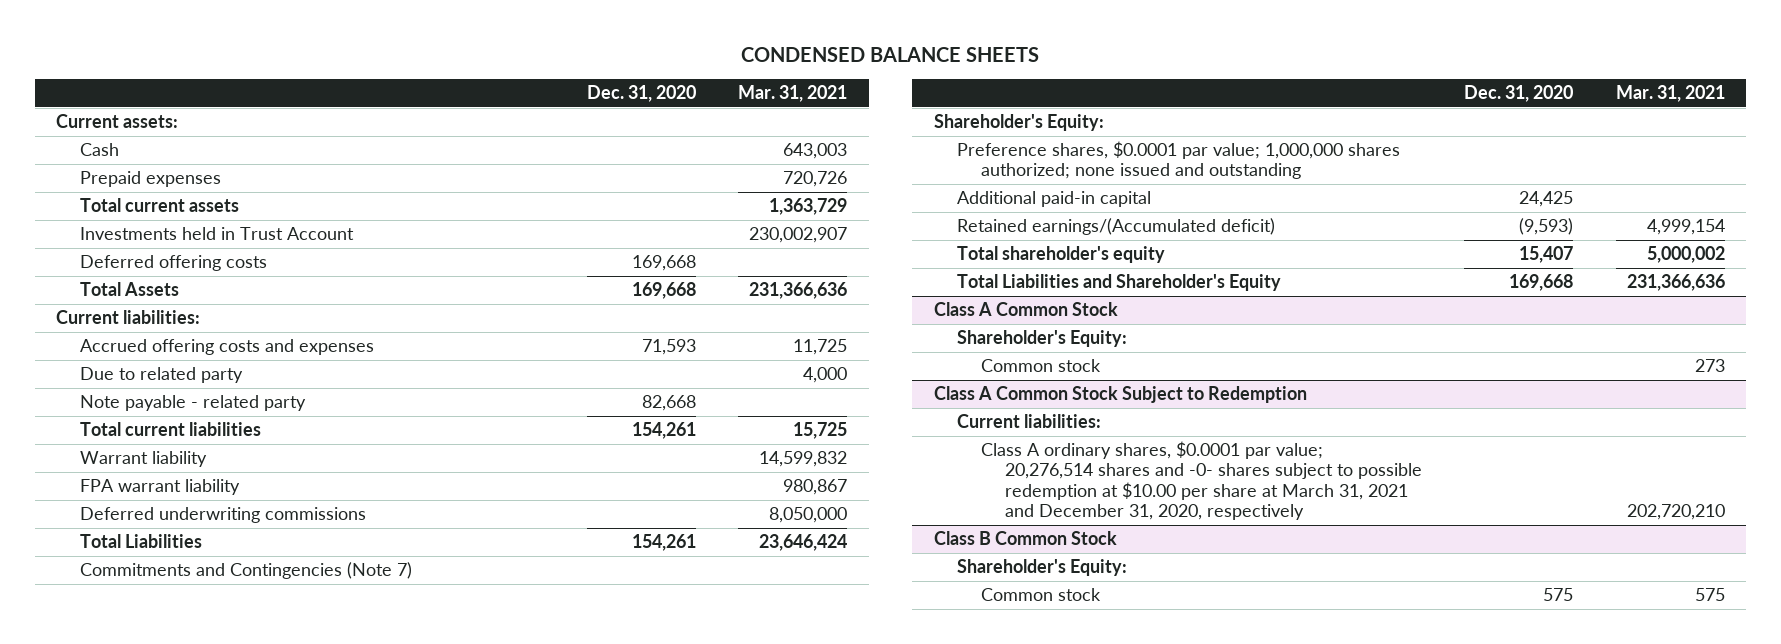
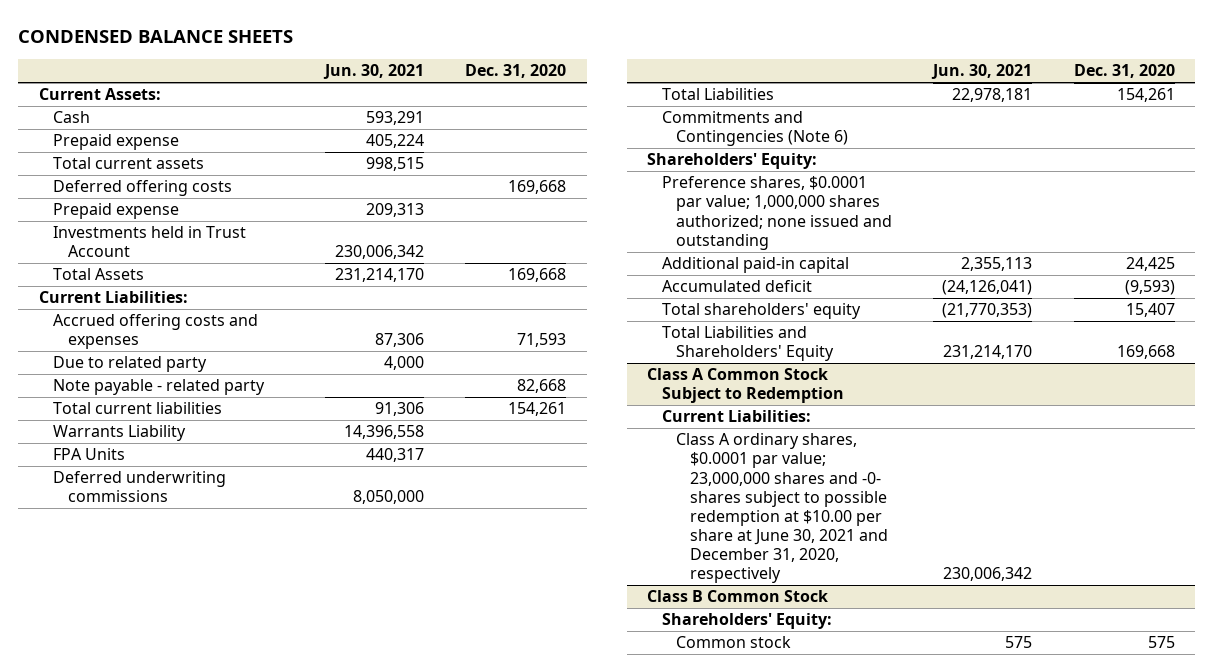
[738,85,848,103] Mar. 31, 2021 -> none
none -> [323,64,425,80] Jun. 30, 2021
[56,114,179,129] Current assets: -> [39,88,162,101] Current Assets:
[79,171,221,188] Prepaid expenses -> [53,134,180,151] Prepaid expense
none -> [53,203,180,220] Prepaid expense
[79,227,354,241] Investments held in Trust Account -> [53,226,247,258] Investments held in Trust Account
[56,310,201,325] Current liabilities: -> [39,291,189,304] Current Liabilities:
[79,451,207,468] Warrant liability -> [53,425,187,442] Warrants Liability
[79,479,240,496] FPA warrant liability -> [53,448,126,461] FPA Units
[79,562,412,580] Commitments and Contingencies (Note 7) -> [661,111,849,147] Commitments and Contingencies (Note 6)
[933,114,1104,132] Shareholder's Equity: -> [647,153,818,170] Shareholders' Equity:
[933,302,1118,317] Class A Common Stock -> none
[957,330,1128,348] Shareholder's Equity: -> none
[980,359,1101,373] Common stock -> none
[957,218,1276,236] Retained earnings/(Accumulated deficit) -> [661,280,812,293] Accumulated deficit
[957,246,1166,264] Total shareholder's equity -> [661,303,861,320] Total shareholders' equity
[957,274,1282,292] Total Liabilities and Shareholder's Equity -> [661,326,835,362] Total Liabilities and Shareholders' Equity
[957,414,1102,429] Current liabilities: -> [661,410,811,423] Current Liabilities:
[980,441,1422,521] Class A ordinary shares, $0.0001 par value; 20,276,514 shares and -0- shares subject to possible redemption at $10.00 per share at March 31, 2021 and December 31, 2020, respectively -> [676,433,889,584] Class A ordinary shares, $0.0001 par value; 23,000,000 shares and -0- shares subject to possible redemption at $10.00 per share at June 30, 2021 and December 31, 2020, respectively
[957,559,1128,577] Shareholder's Equity: -> [661,613,832,630] Shareholders' Equity:

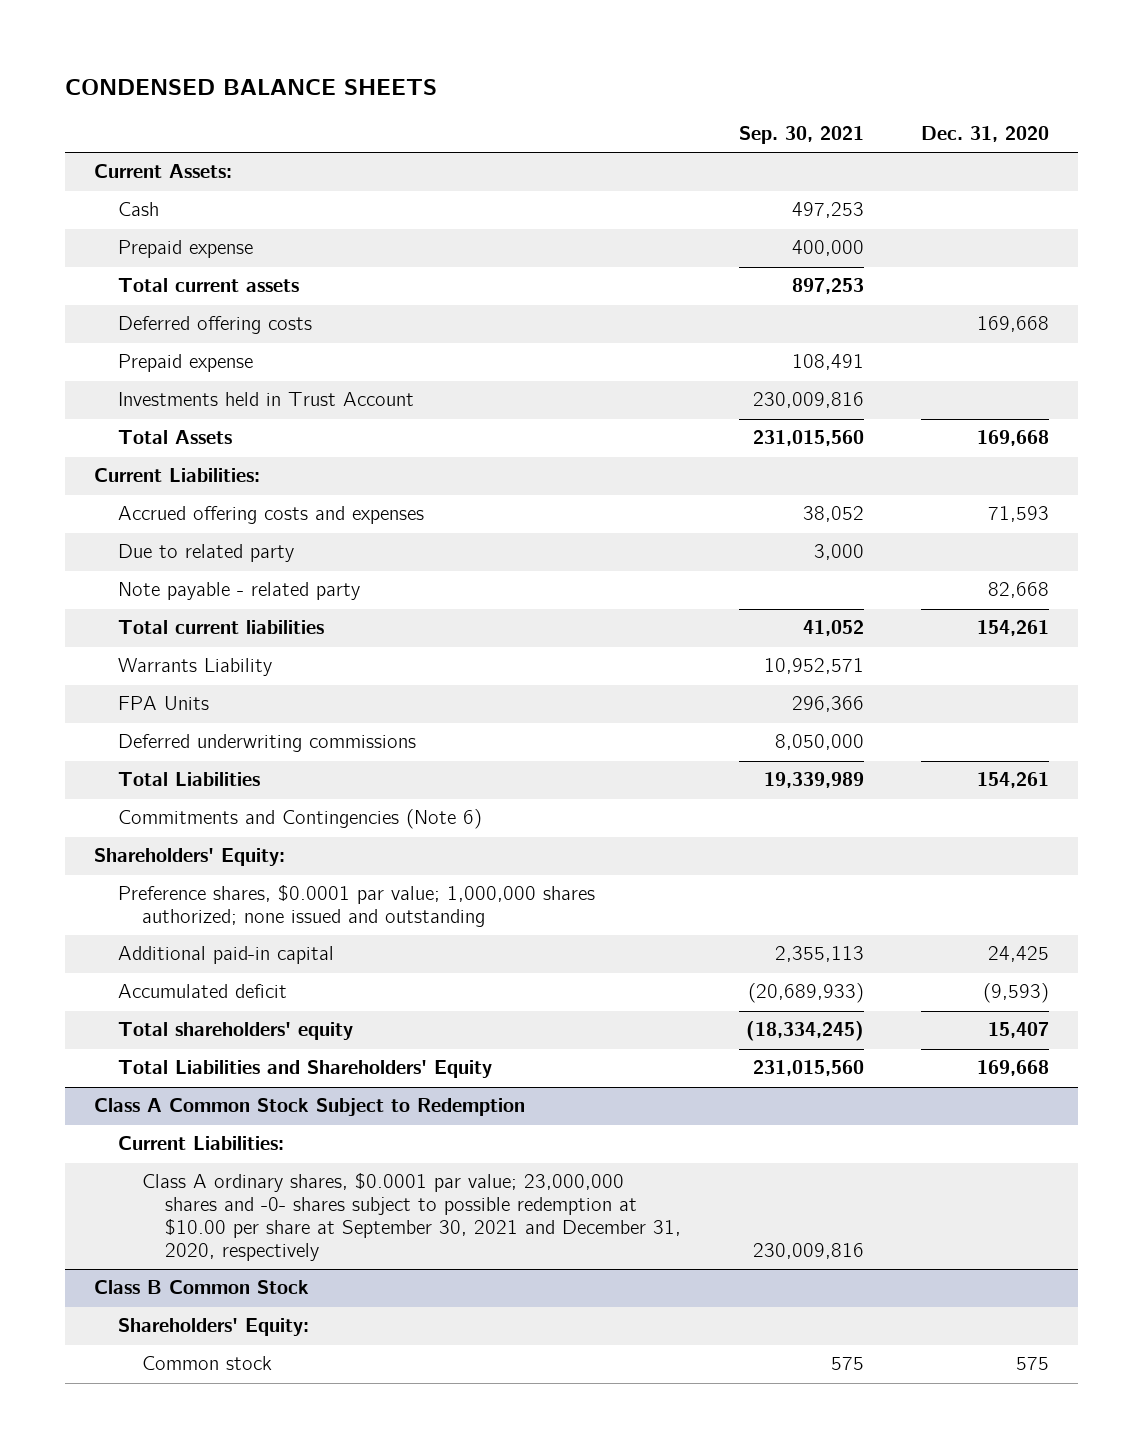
[323,64,425,80] Jun. 30, 2021 -> none
none -> [738,126,864,145] Sep. 30, 2021
[676,433,889,584] Class A ordinary shares, $0.0001 par value; 23,000,000 shares and -0- shares subject to possible redemption at $10.00 per share at June 30, 2021 and December 31, 2020, respectively -> [141,1173,682,1261] Class A ordinary shares, $0.0001 par value; 23,000,000 shares and -0- shares subject to possible redemption at $10.00 per share at September 30, 2021 and December 31, 2020, respectively

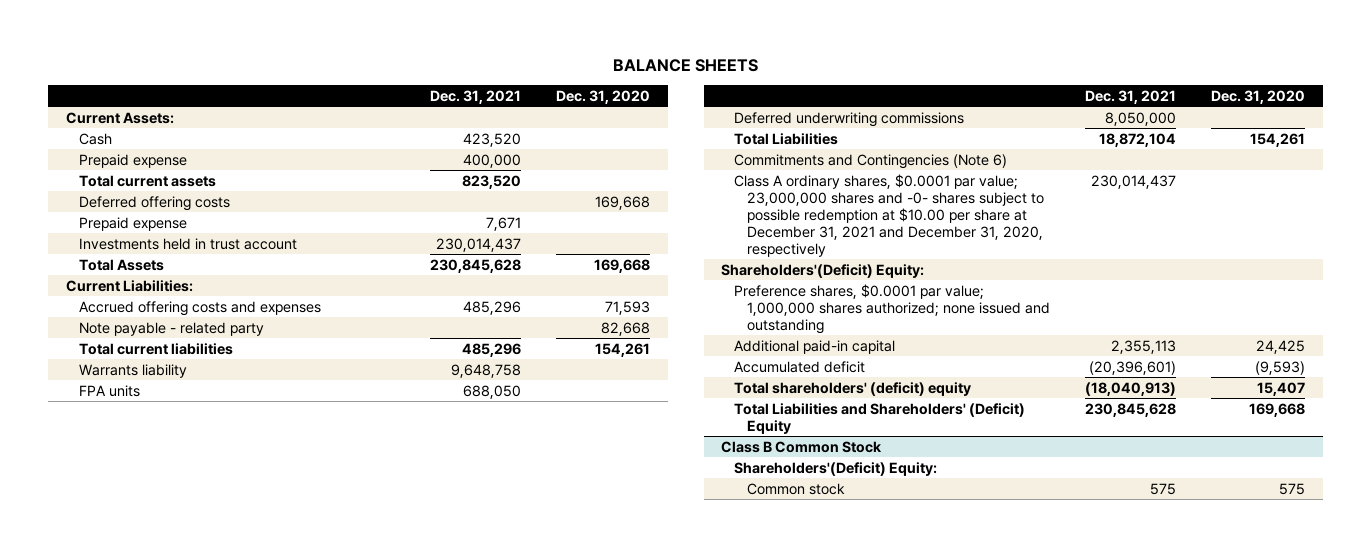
[65,79,438,96] CONDENSED BALANCE SHEETS -> [612,58,758,72] BALANCE SHEETS
[738,126,864,145] Sep. 30, 2021 -> none
none -> [429,89,521,104] Dec. 31, 2021
[117,392,414,407] Investments held in Trust Account -> [78,237,297,250] Investments held in trust account
[117,544,294,563] Due to related party -> none
[117,658,272,677] Warrants Liability -> [78,363,187,378] Warrants liability
[117,696,209,711] FPA Units -> [78,384,140,397] FPA units
none -> [733,173,1044,257] Class A ordinary shares, $0.0001 par value; 23,000,000 shares and -0- shares subject to possible redemption at $10.00 per share at December 31, 2021 and December 31, 2020, respectively
[93,848,285,867] Shareholders' Equity: -> [721,263,925,278] Shareholders'(Deficit) Equity:
[93,1098,525,1117] Class A Common Stock Subject to Redemption -> none
[117,1136,284,1151] Current Liabilities: -> none
[141,1173,682,1261] Class A ordinary shares, $0.0001 par value; 23,000,000 shares and -0- shares subject to possible redemption at $10.00 per share at September 30, 2021 and December 31, 2020, respectively -> none
[117,1022,353,1041] Total shareholders' equity -> [733,381,971,396] Total shareholders' (deficit) equity
[117,1060,492,1079] Total Liabilities and Shareholders' Equity -> [733,402,1025,434] Total Liabilities and Shareholders' (Deficit) Equity
[117,1318,309,1337] Shareholders' Equity: -> [733,461,937,476] Shareholders'(Deficit) Equity:

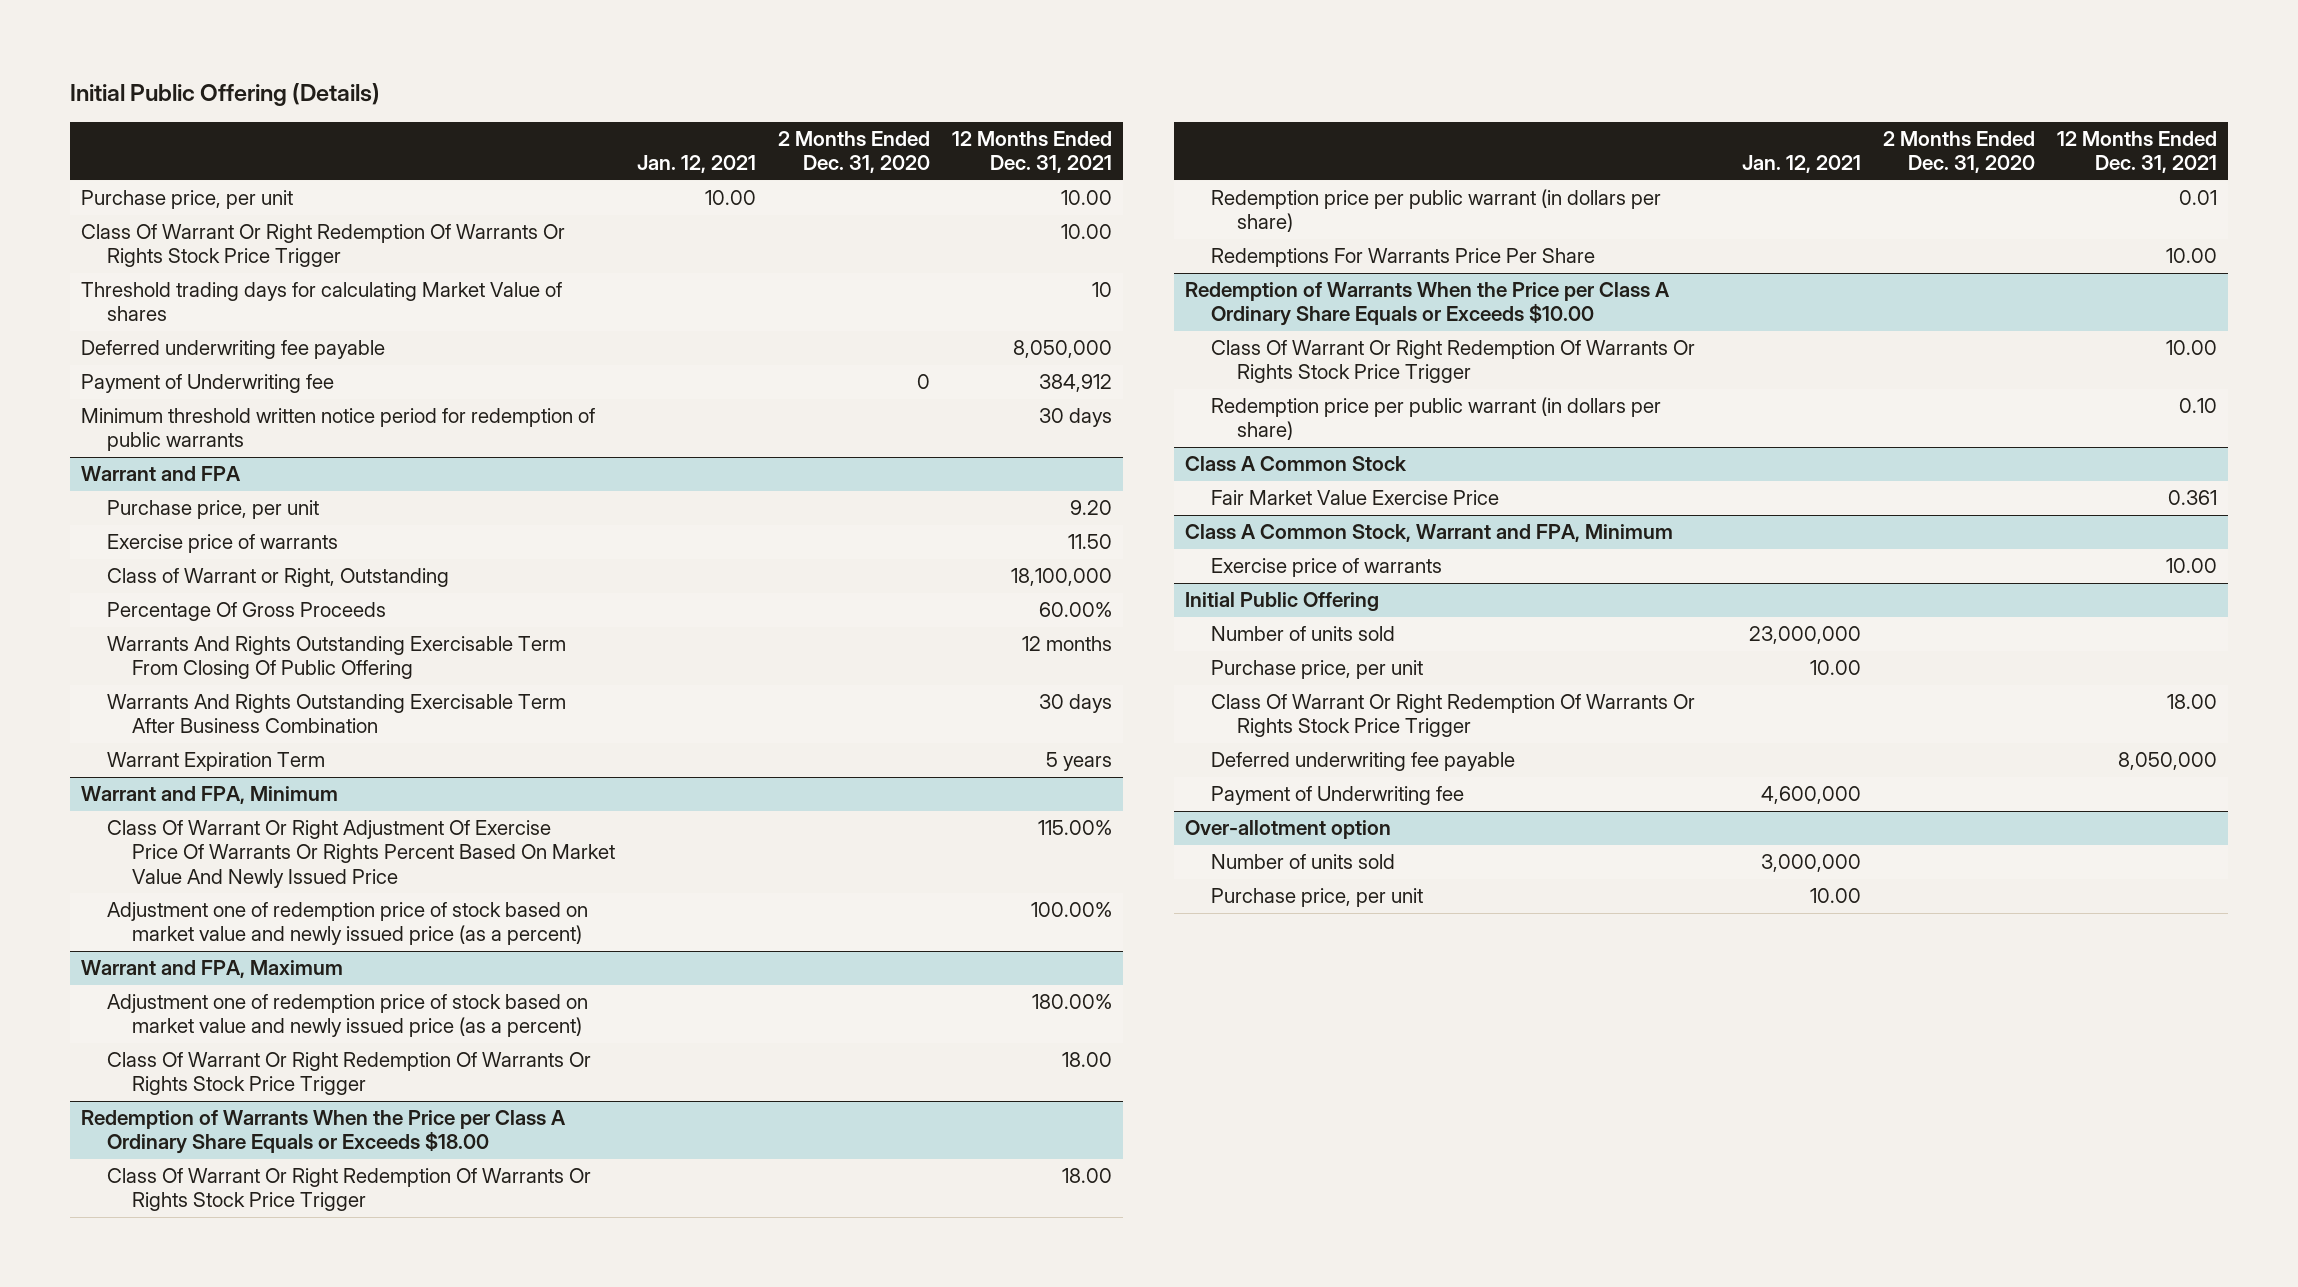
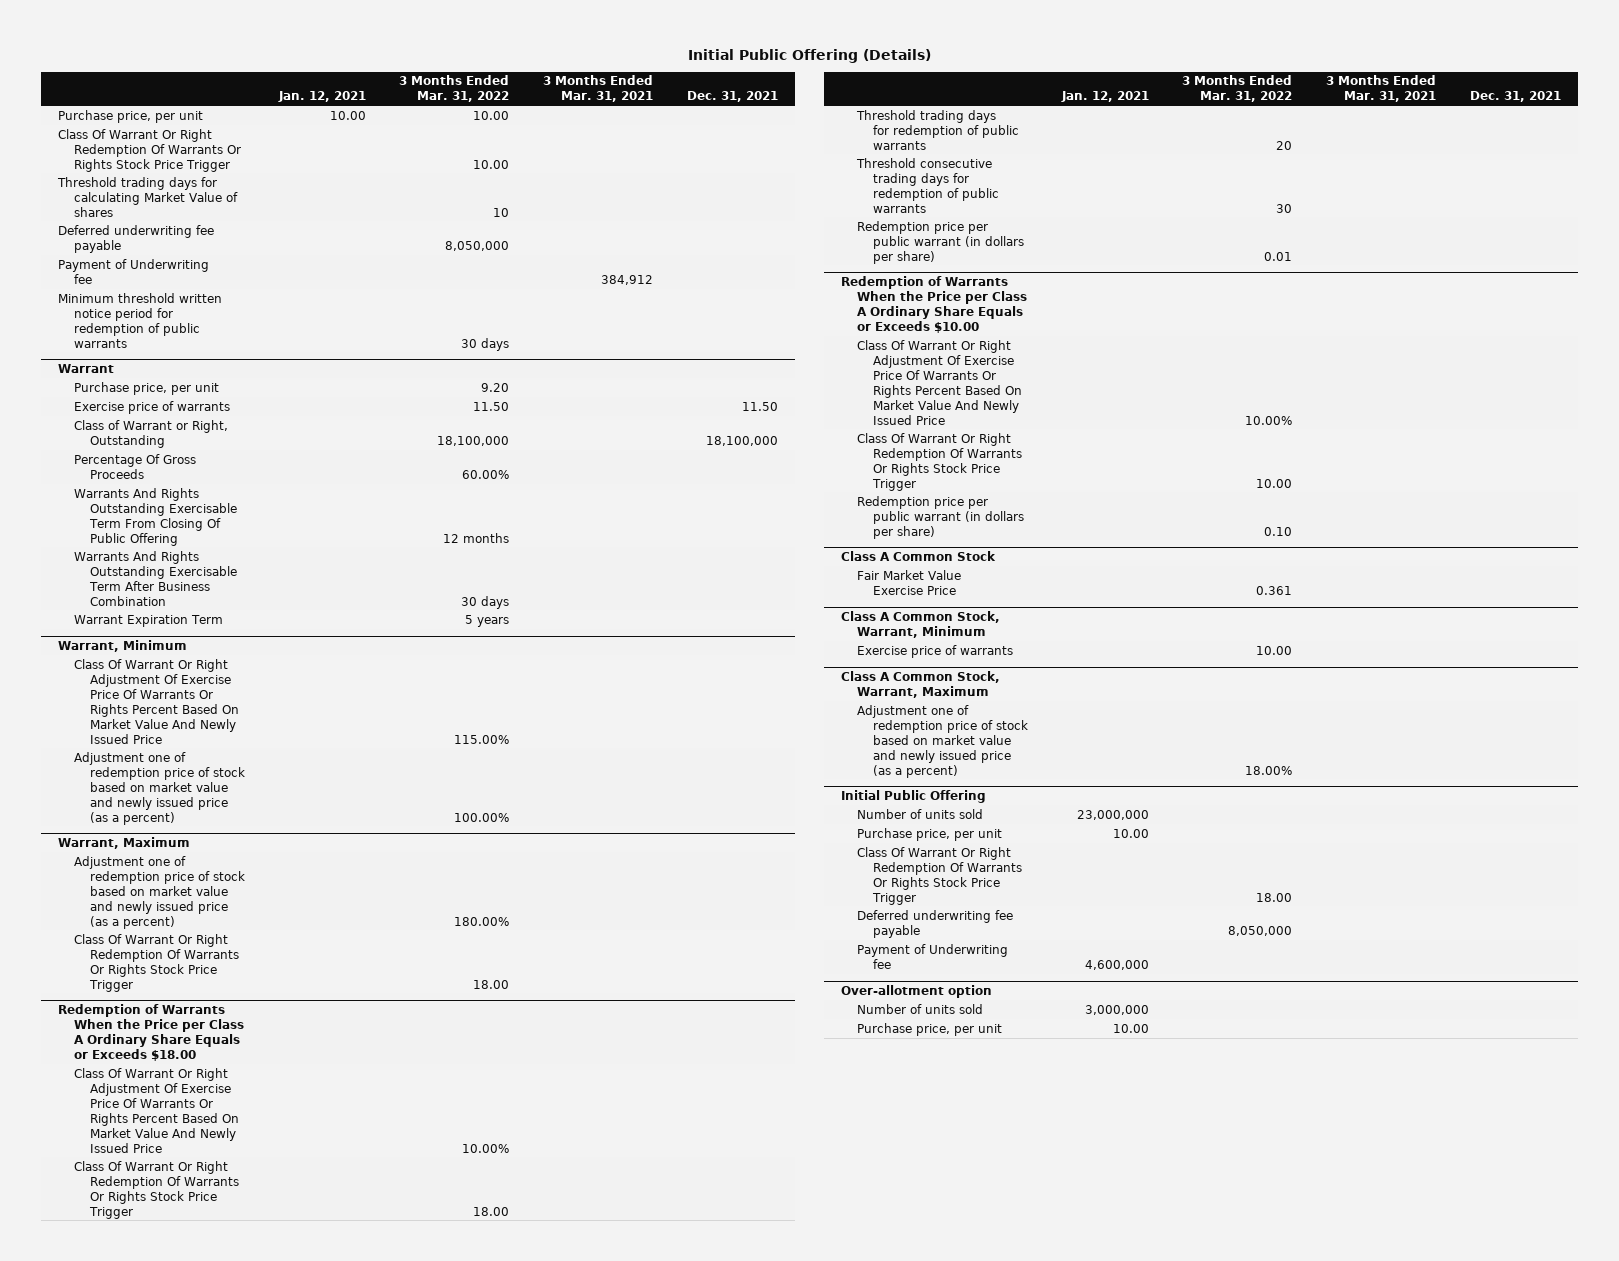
[778,131,931,174] 2 Months Ended Dec. 31, 2020 -> none
[952,131,1113,174] 12 Months Ended Dec. 31, 2021 -> none
none -> [399,75,510,103] 3 Months Ended Mar. 31, 2022
none -> [543,75,654,103] 3 Months Ended Mar. 31, 2021
none -> [686,91,778,103] Dec. 31, 2021
[80,466,241,482] Warrant and FPA -> [58,364,115,374] Warrant
[80,786,338,805] Warrant and FPA, Minimum -> [58,640,188,653] Warrant, Minimum
[80,960,343,979] Warrant and FPA, Maximum -> [58,837,191,850] Warrant, Maximum
none -> [74,1067,240,1153] Class Of Warrant Or Right Adjustment Of Exercise Price Of Warrants Or Rights Percent Based On Market Value And Newly Issued Price
none -> [856,109,1020,150] Threshold trading days for redemption of public warrants
none -> [856,157,1000,213] Threshold consecutive trading days for redemption of public warrants
[1211,248,1596,268] Redemptions For Warrants Price Per Share -> none
none -> [857,339,1023,425] Class Of Warrant Or Right Adjustment Of Exercise Price Of Warrants Or Rights Percent Based On Market Value And Newly Issued Price
[1185,524,1674,543] Class A Common Stock, Warrant and FPA, Minimum -> [841,611,1001,639] Class A Common Stock, Warrant, Minimum
none -> [841,671,1001,699] Class A Common Stock, Warrant, Maximum
none -> [857,704,1029,778] Adjustment one of redemption price of stock based on market value and newly issued price (as a percent)

